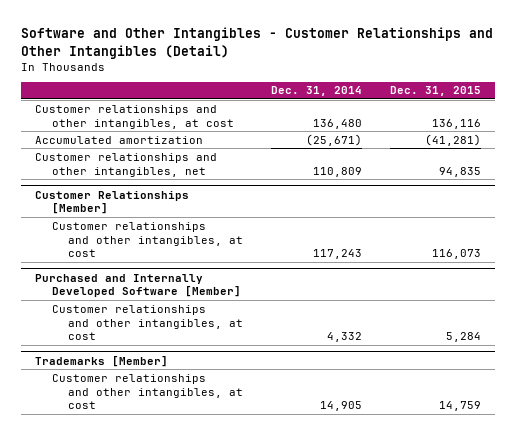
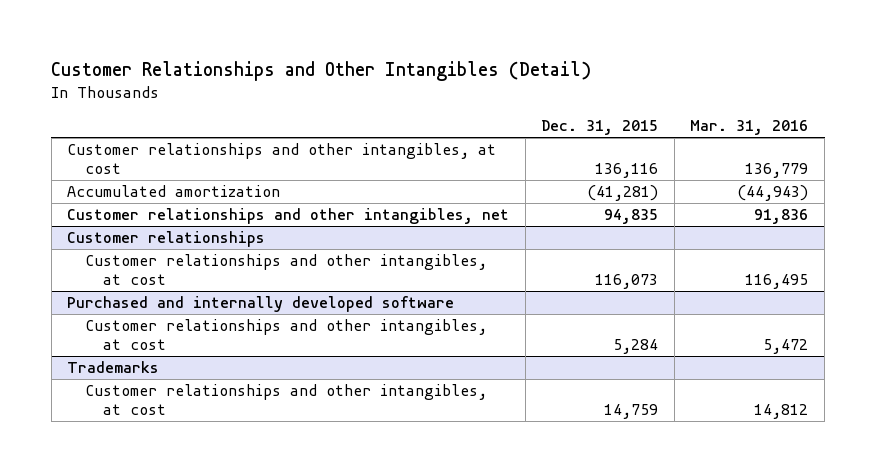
[21,27,494,59] Software and Other Intangibles - Customer Relationships and Other Intangibles (Detail) -> [51,61,592,82] Customer Relationships and Other Intangibles (Detail)
[271,86,363,97] Dec. 31, 2014 -> none
none -> [690,120,809,136] Mar. 31, 2016
[35,190,190,215] Customer Relationships [Member] -> [67,231,266,248] Customer relationships
[35,273,241,298] Purchased and Internally Developed Software [Member] -> [67,296,455,313] Purchased and internally developed software
[35,355,169,367] Trademarks [Member] -> [67,361,160,374] Trademarks

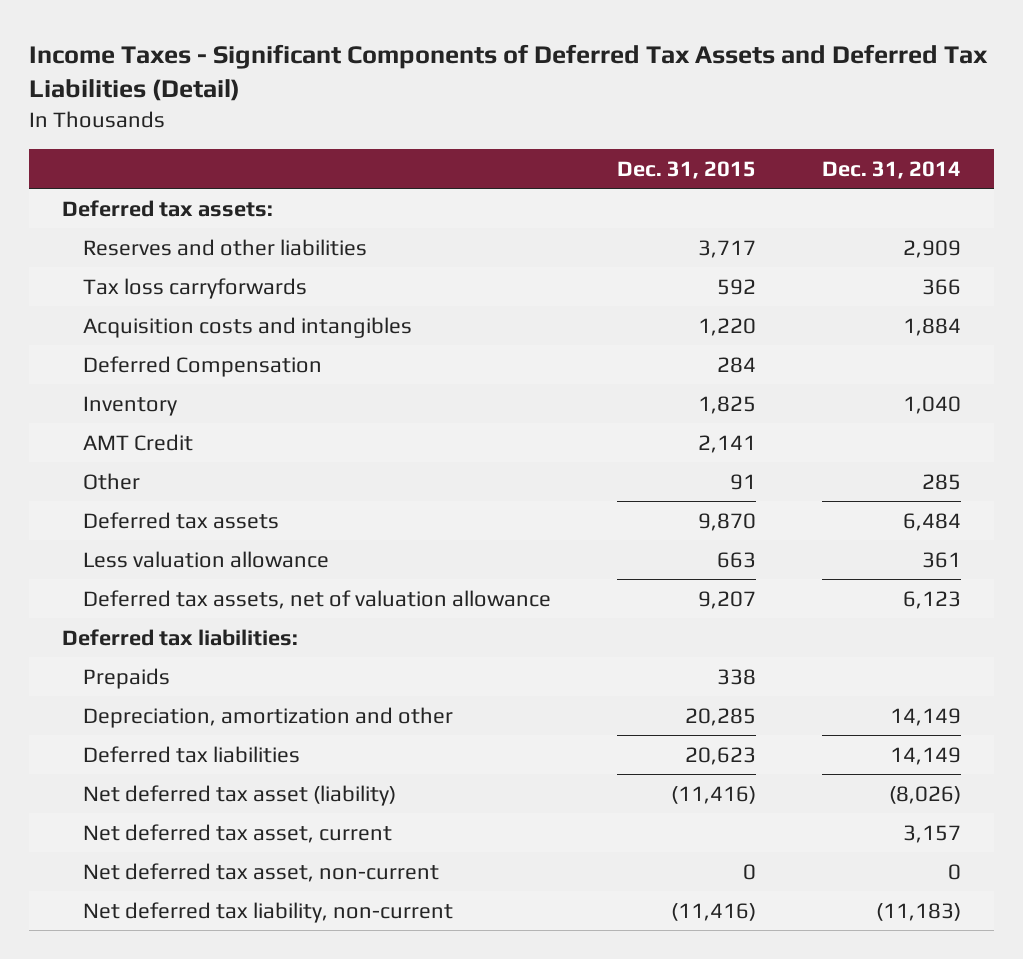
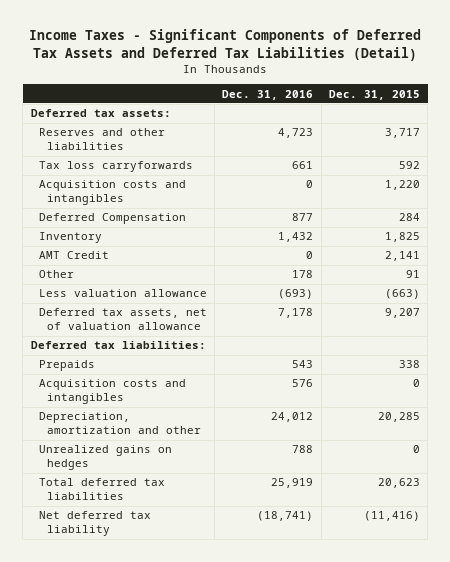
[821,160,961,179] Dec. 31, 2014 -> none
none -> [222,89,314,100] Dec. 31, 2016
[82,511,279,529] Deferred tax assets -> none
[716,551,756,568] 663 -> [384,289,420,300] (663)
none -> [38,379,186,405] Acquisition costs and intangibles
[82,823,392,843] Net deferred tax asset, current -> none
[82,862,439,882] Net deferred tax asset, non-current -> none
[82,901,453,923] Net deferred tax liability, non-current -> none
none -> [38,445,172,471] Unrealized gains on hedges
[82,745,300,763] Deferred tax liabilities -> [38,478,165,501] Total deferred tax liabilities
[82,784,396,806] Net deferred tax asset (liability) -> [38,511,151,537] Net deferred tax liability

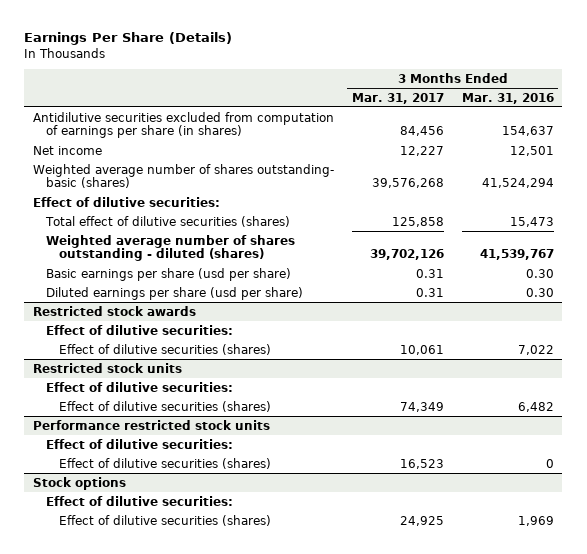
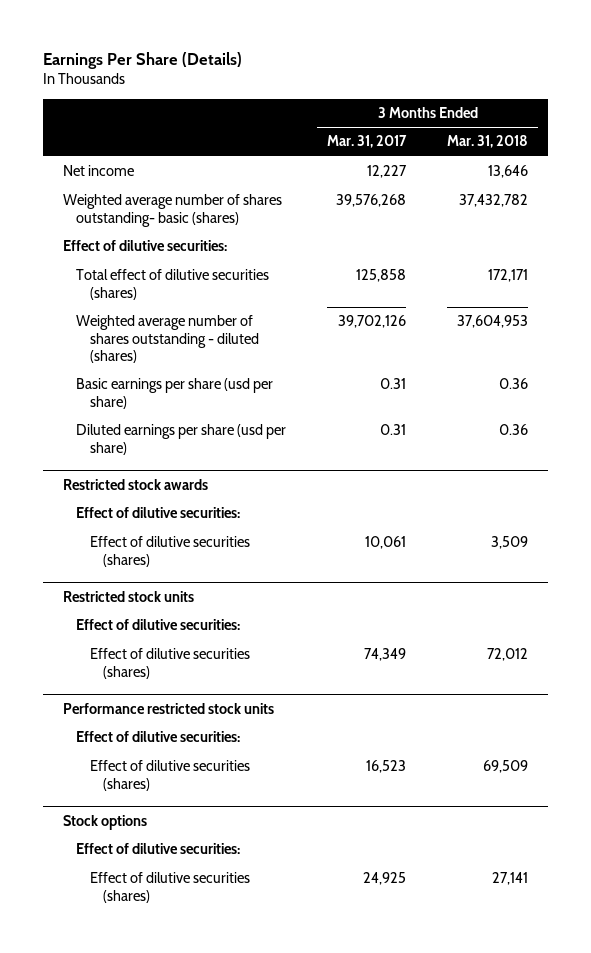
[461,92,554,104] Mar. 31, 2016 -> none
none -> [446,135,528,149] Mar. 31, 2018
[33,111,335,139] Antidilutive securities excluded from computation of earnings per share (in shares) -> none

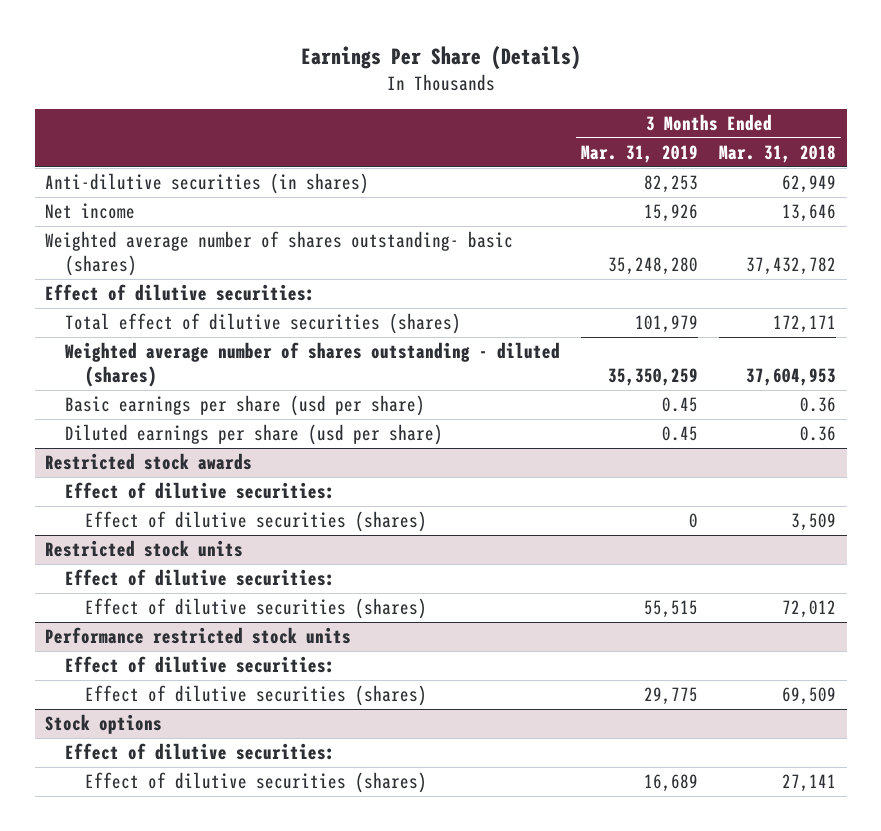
[327,135,408,149] Mar. 31, 2017 -> none
none -> [581,144,699,163] Mar. 31, 2019
none -> [45,173,370,195] Anti-dilutive securities (in shares)

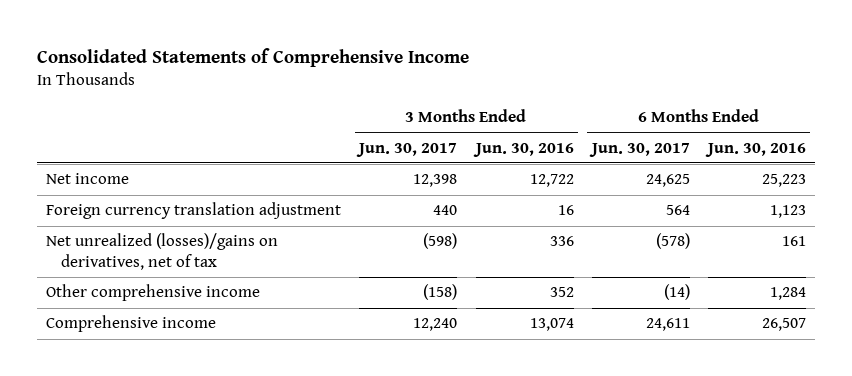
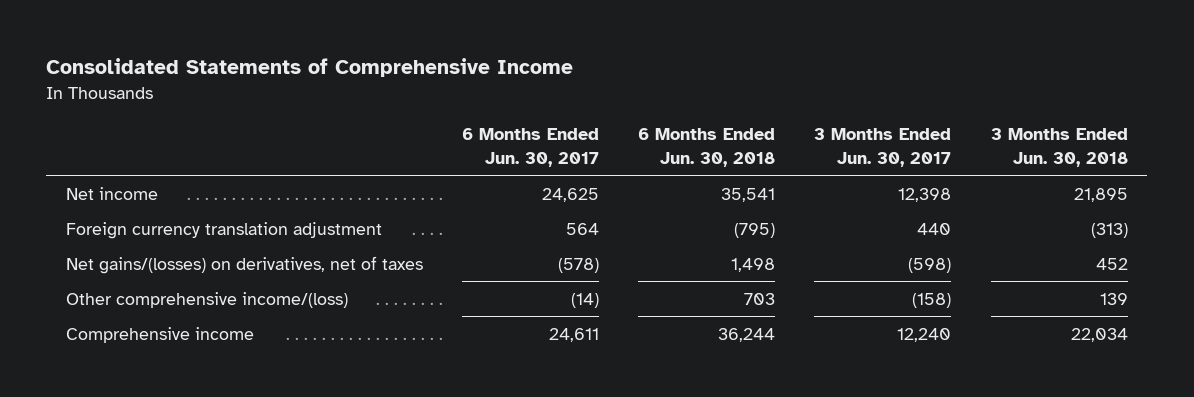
[472,142,574,157] Jun. 30, 2016 -> none
[704,142,806,157] Jun. 30, 2016 -> none
none -> [638,128,776,167] 6 Months Ended Jun. 30, 2018
none -> [990,128,1128,167] 3 Months Ended Jun. 30, 2018
[46,233,279,270] Net unrealized (losses)/gains on derivatives, net of tax -> [66,255,424,274] Net gains/(losses) on derivatives, net of taxes
[46,284,261,302] Other comprehensive income -> [66,291,349,308] Other comprehensive income/(loss)

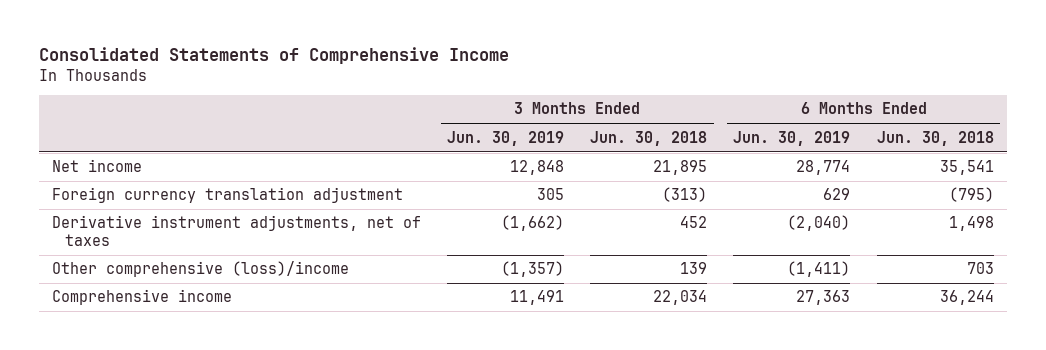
[462,128,600,167] 6 Months Ended Jun. 30, 2017 -> none
[814,128,952,167] 3 Months Ended Jun. 30, 2017 -> none
none -> [447,130,565,146] Jun. 30, 2019
none -> [733,130,851,146] Jun. 30, 2019
[66,255,424,274] Net gains/(losses) on derivatives, net of taxes -> [51,215,421,247] Derivative instrument adjustments, net of taxes
[66,291,349,308] Other comprehensive income/(loss) -> [51,261,349,278] Other comprehensive (loss)/income

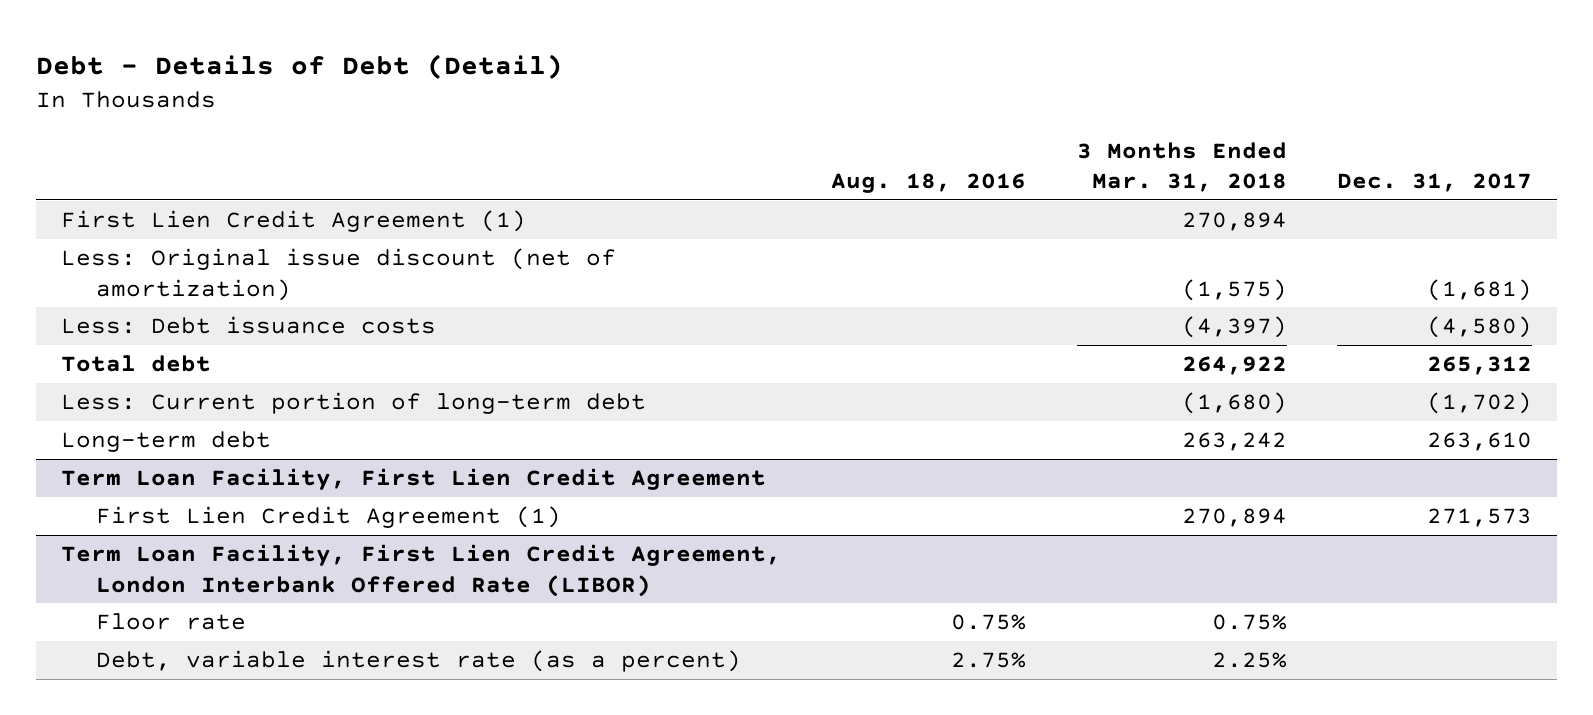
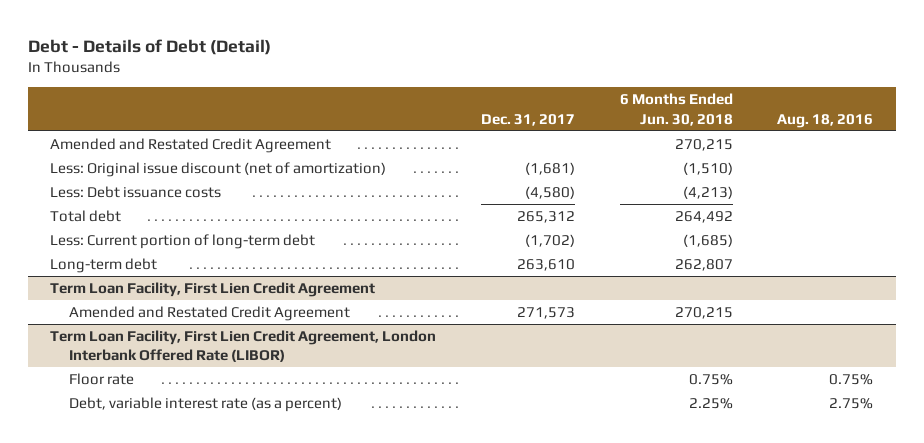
[1076,141,1287,193] 3 Months Ended Mar. 31, 2018 -> none
none -> [619,93,733,126] 6 Months Ended Jun. 30, 2018
[61,210,527,233] First Lien Credit Agreement (1) -> [50,138,332,154] Amended and Restated Credit Agreement
[95,506,561,529] First Lien Credit Agreement (1) -> [69,306,351,322] Amended and Restated Credit Agreement

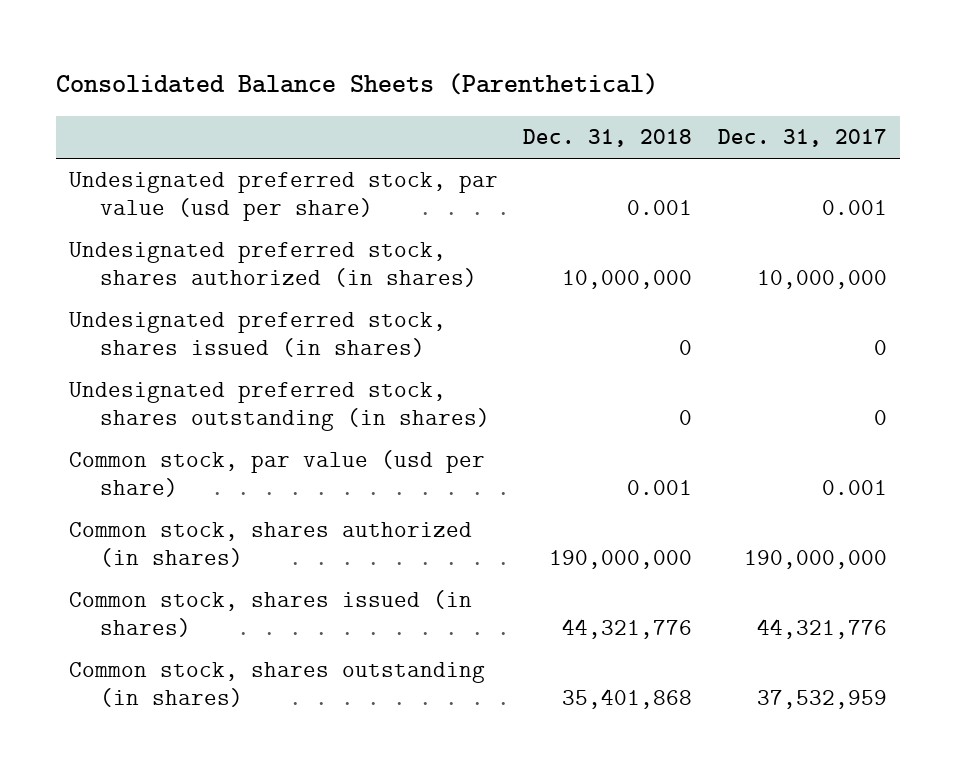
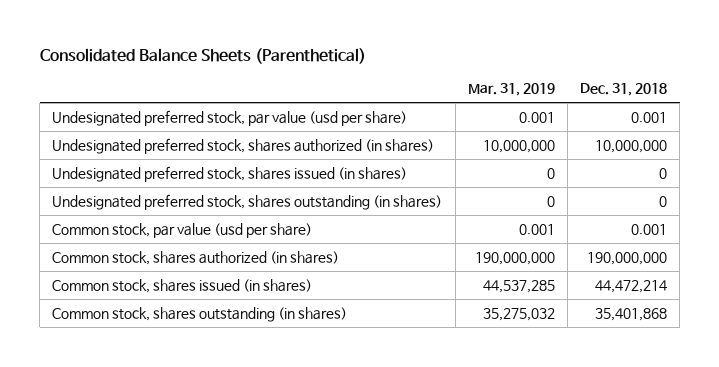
[717,129,887,148] Dec. 31, 2017 -> none
none -> [467,83,555,97] Mar. 31, 2019
[562,618,693,639] 44,321,776 -> [594,279,667,293] 44,472,214

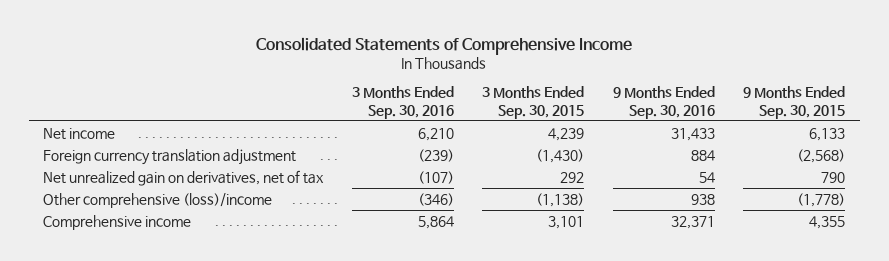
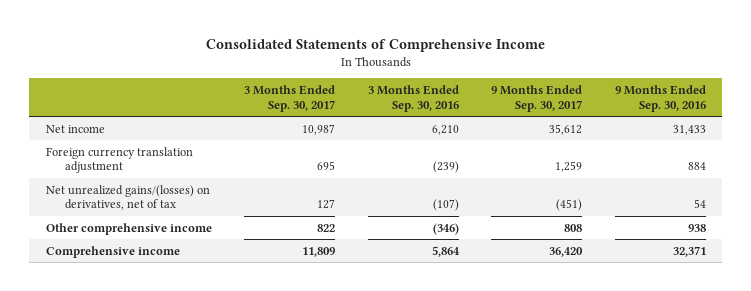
[482,86,585,119] 3 Months Ended Sep. 30, 2015 -> none
[743,86,846,119] 9 Months Ended Sep. 30, 2015 -> none
none -> [244,85,336,112] 3 Months Ended Sep. 30, 2017
none -> [491,85,583,112] 9 Months Ended Sep. 30, 2017
[43,169,325,186] Net unrealized gain on derivatives, net of tax -> [45,184,210,211] Net unrealized gains/(losses) on derivatives, net of tax
[43,192,273,208] Other comprehensive (loss)/income -> [45,222,212,235] Other comprehensive income

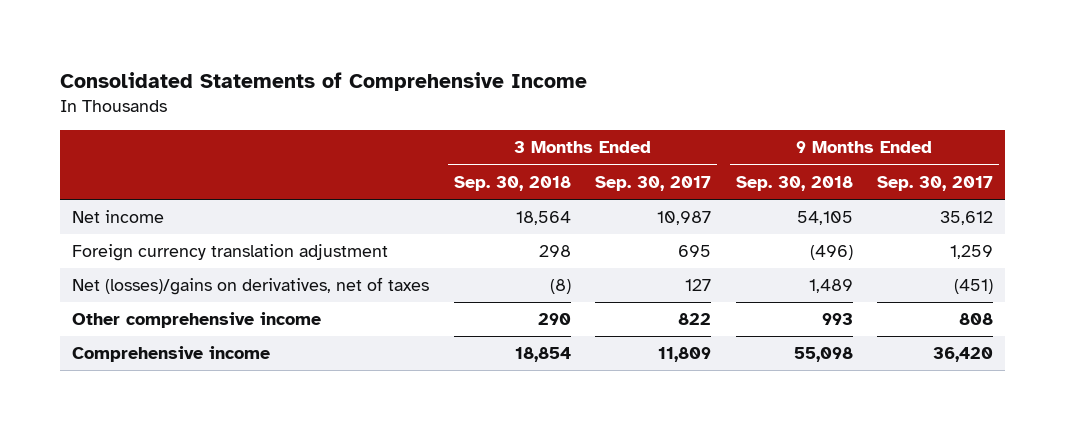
[367,85,459,112] 3 Months Ended Sep. 30, 2016 -> none
[614,85,706,112] 9 Months Ended Sep. 30, 2016 -> none
none -> [453,175,571,191] Sep. 30, 2018
none -> [735,175,853,191] Sep. 30, 2018
[45,184,210,211] Net unrealized gains/(losses) on derivatives, net of tax -> [72,277,430,296] Net (losses)/gains on derivatives, net of taxes

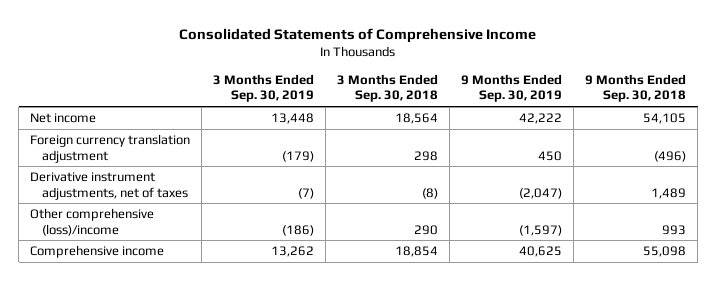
[595,175,712,191] Sep. 30, 2017 -> none
[877,175,994,191] Sep. 30, 2017 -> none
none -> [213,73,315,103] 3 Months Ended Sep. 30, 2019
none -> [461,73,563,103] 9 Months Ended Sep. 30, 2019
[72,277,430,296] Net (losses)/gains on derivatives, net of taxes -> [30,172,189,200] Derivative instrument adjustments, net of taxes
[72,312,322,329] Other comprehensive income -> [30,208,155,236] Other comprehensive (loss)/income

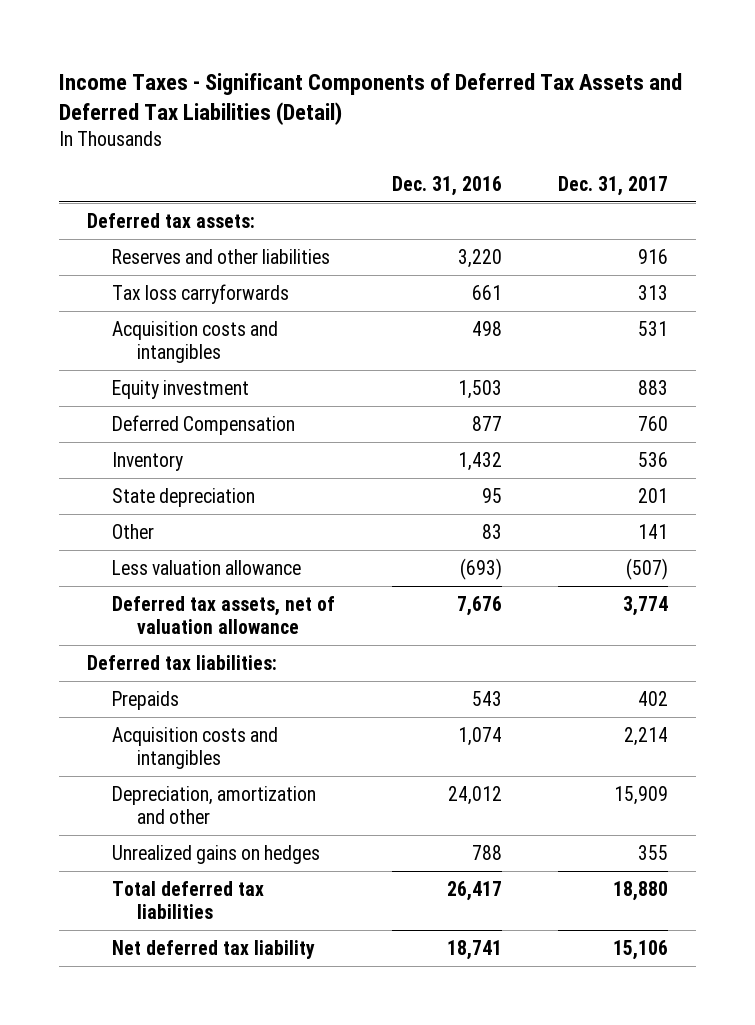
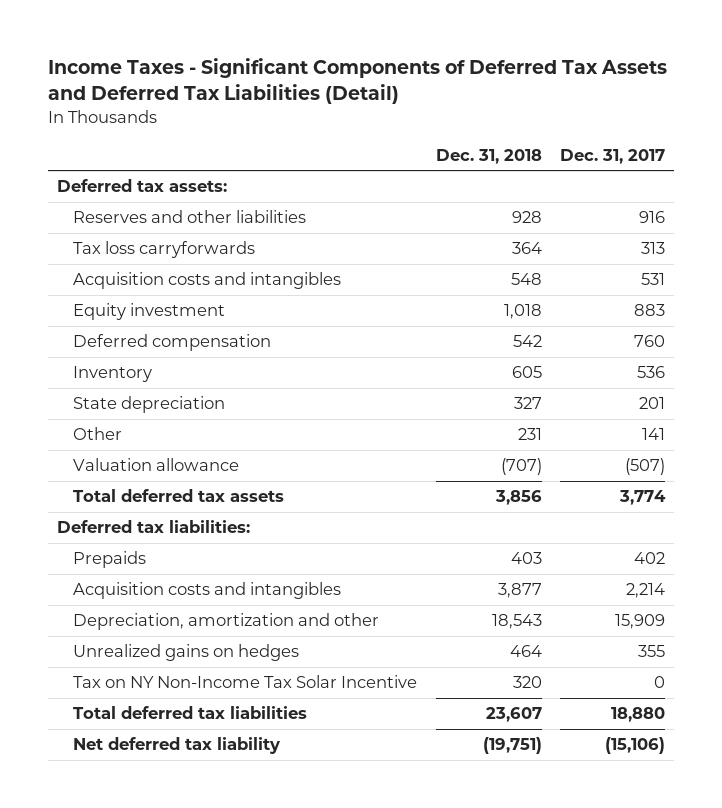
[391,175,502,196] Dec. 31, 2016 -> none
none -> [435,148,542,164] Dec. 31, 2018
[112,414,296,435] Deferred Compensation -> [73,334,272,352] Deferred compensation
[112,559,302,575] Less valuation allowance -> [73,458,240,472] Valuation allowance
[112,595,336,635] Deferred tax assets, net of valuation allowance -> [73,489,285,503] Total deferred tax assets
none -> [73,675,418,689] Tax on NY Non-Income Tax Solar Incentive
[613,939,669,960] 15,106 -> [605,737,666,755] (15,106)

